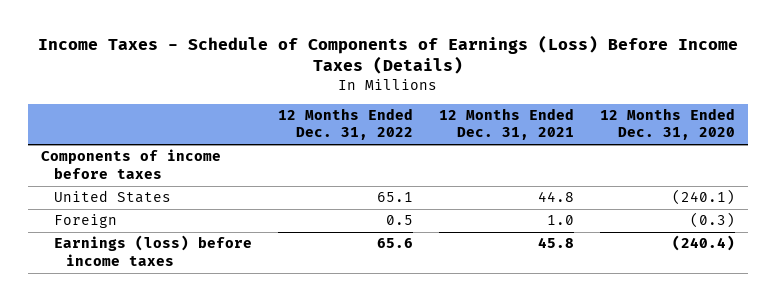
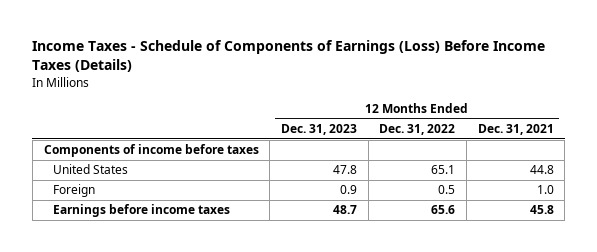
[599,107,735,141] 12 Months Ended Dec. 31, 2020 -> none
none -> [280,124,357,136] Dec. 31, 2023
[53,235,252,266] Earnings (loss) before income taxes -> [53,204,231,218] Earnings before income taxes

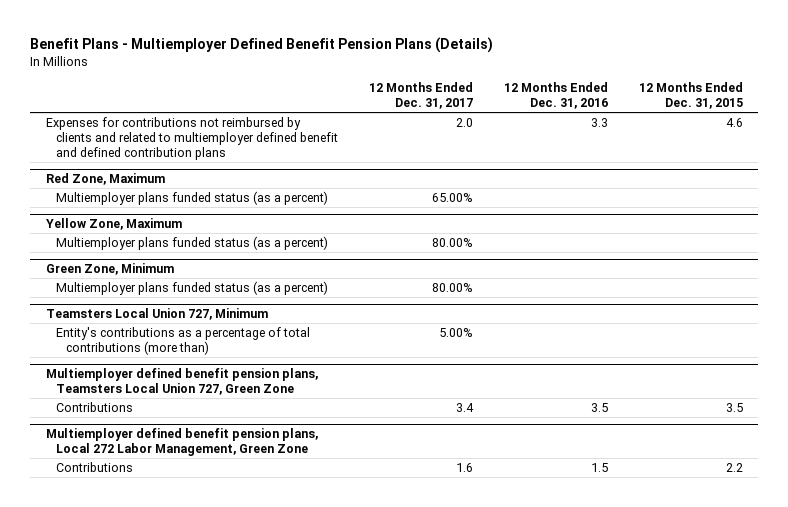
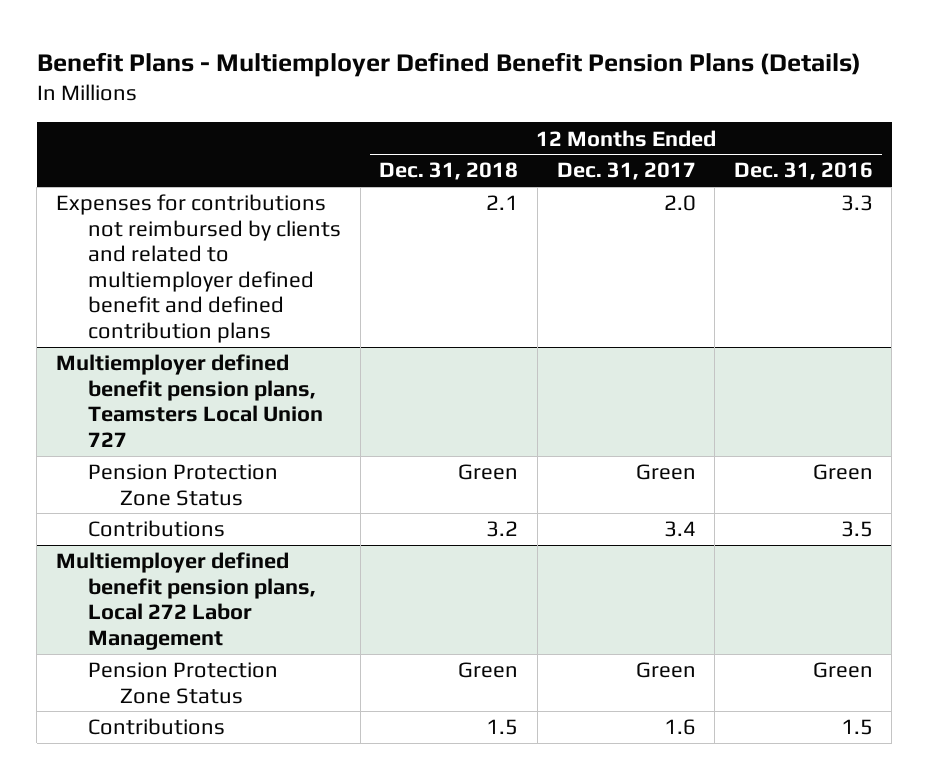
[638,82,743,110] 12 Months Ended Dec. 31, 2015 -> none
none -> [379,162,519,181] Dec. 31, 2018
[45,173,165,186] Red Zone, Maximum -> none
[56,190,329,205] Multiemployer plans funded status (as a percent) -> none
[45,218,182,231] Yellow Zone, Maximum -> none
[56,235,329,250] Multiemployer plans funded status (as a percent) -> none
[45,263,174,276] Green Zone, Minimum -> none
[56,280,329,295] Multiemployer plans funded status (as a percent) -> none
[45,308,268,321] Teamsters Local Union 727, Minimum -> none
[56,326,311,355] Entity's contributions as a percentage of total contributions (more than) -> none
[45,368,318,396] Multiemployer defined benefit pension plans, Teamsters Local Union 727, Green Zone -> [55,354,324,447] Multiemployer defined benefit pension plans, Teamsters Local Union 727
none -> [88,464,279,506] Pension Protection Zone Status
[45,428,318,457] Multiemployer defined benefit pension plans, Local 272 Labor Management, Green Zone -> [55,552,317,650] Multiemployer defined benefit pension plans, Local 272 Labor Management
none -> [88,662,279,704] Pension Protection Zone Status

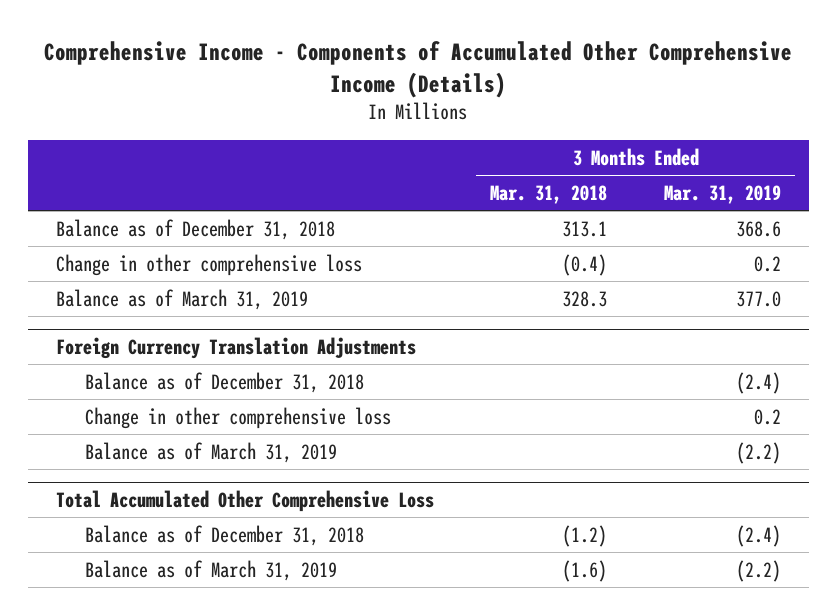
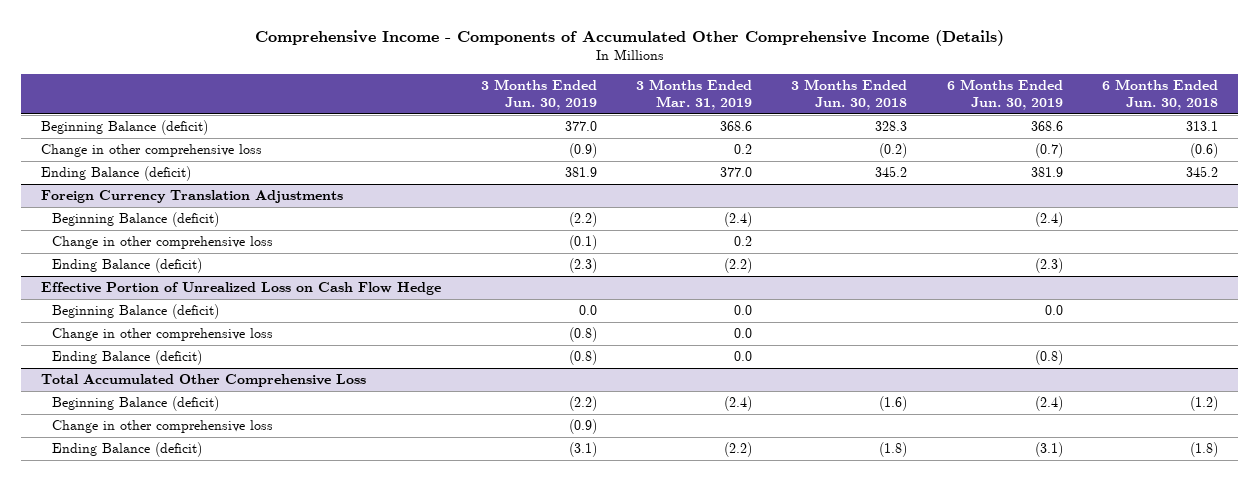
[490,184,608,204] Mar. 31, 2018 -> none
none -> [480,78,597,111] 3 Months Ended Jun. 30, 2019
none -> [791,78,908,111] 3 Months Ended Jun. 30, 2018
none -> [946,78,1063,111] 6 Months Ended Jun. 30, 2019
none -> [1102,78,1219,111] 6 Months Ended Jun. 30, 2018
[56,218,336,240] Balance as of December 31, 2018 -> [41,120,209,136] Beginning Balance (deficit)
[56,288,309,310] Balance as of March 31, 2019 -> [41,166,192,182] Ending Balance (deficit)
[85,371,365,393] Balance as of December 31, 2018 -> [51,212,219,228] Beginning Balance (deficit)
[85,441,338,463] Balance as of March 31, 2019 -> [51,258,202,274] Ending Balance (deficit)
none -> [41,282,442,296] Effective Portion of Unrealized Loss on Cash Flow Hedge
none -> [51,304,219,320] Beginning Balance (deficit)
none -> [51,328,273,342] Change in other comprehensive loss
none -> [51,350,202,366] Ending Balance (deficit)
[85,524,365,546] Balance as of December 31, 2018 -> [51,396,219,412] Beginning Balance (deficit)
none -> [51,420,273,434] Change in other comprehensive loss
[85,559,338,581] Balance as of March 31, 2019 -> [51,442,202,458] Ending Balance (deficit)

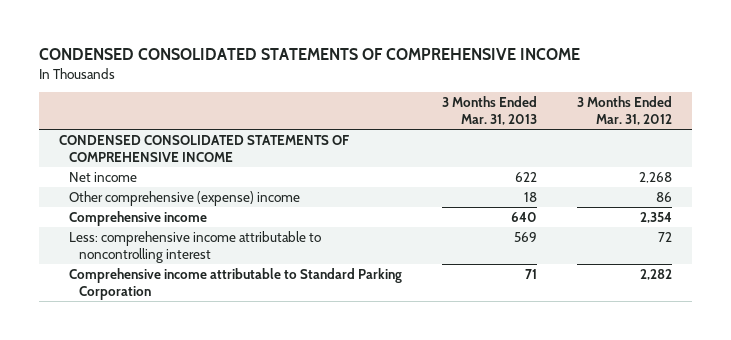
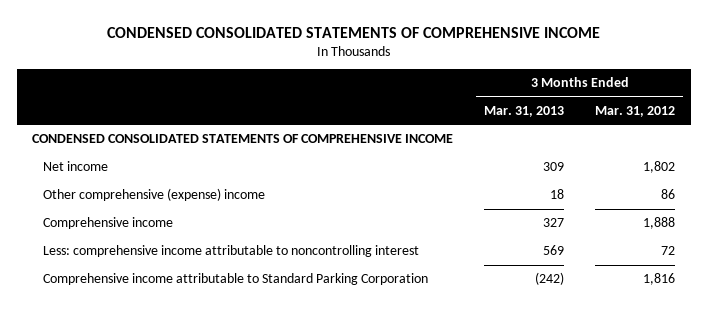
[515,171,538,182] 622 -> [543,162,565,172] 309
[639,171,673,183] 2,268 -> [643,161,676,174] 1,802
[511,211,538,222] 640 -> [543,218,565,228] 327
[640,211,673,223] 2,354 -> [643,217,676,230] 1,888
[525,268,538,279] 71 -> [535,272,565,286] (242)
[640,268,673,280] 2,282 -> [643,273,676,286] 1,816

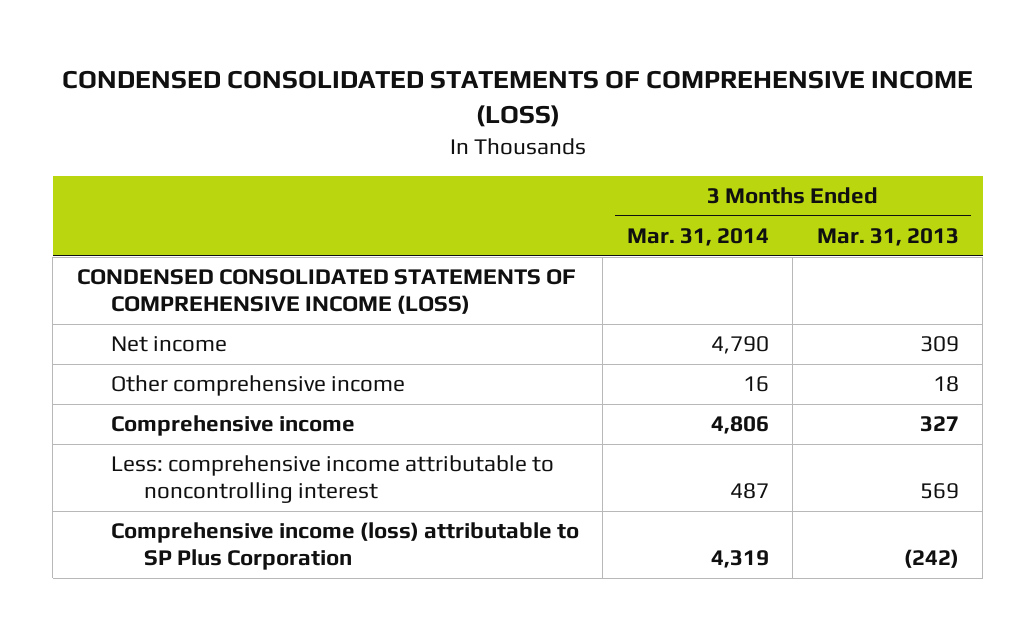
[106,26,600,38] CONDENSED CONSOLIDATED STATEMENTS OF COMPREHENSIVE INCOME -> [61,69,973,128] CONDENSED CONSOLIDATED STATEMENTS OF COMPREHENSIVE INCOME (LOSS)
[595,106,676,118] Mar. 31, 2012 -> none
none -> [626,228,769,247] Mar. 31, 2014
[32,134,454,144] CONDENSED CONSOLIDATED STATEMENTS OF COMPREHENSIVE INCOME -> [76,269,576,315] CONDENSED CONSOLIDATED STATEMENTS OF COMPREHENSIVE INCOME (LOSS)
[42,188,265,202] Other comprehensive (expense) income -> [110,375,405,397] Other comprehensive income
[42,273,428,286] Comprehensive income attributable to Standard Parking Corporation -> [110,522,579,571] Comprehensive income (loss) attributable to SP Plus Corporation

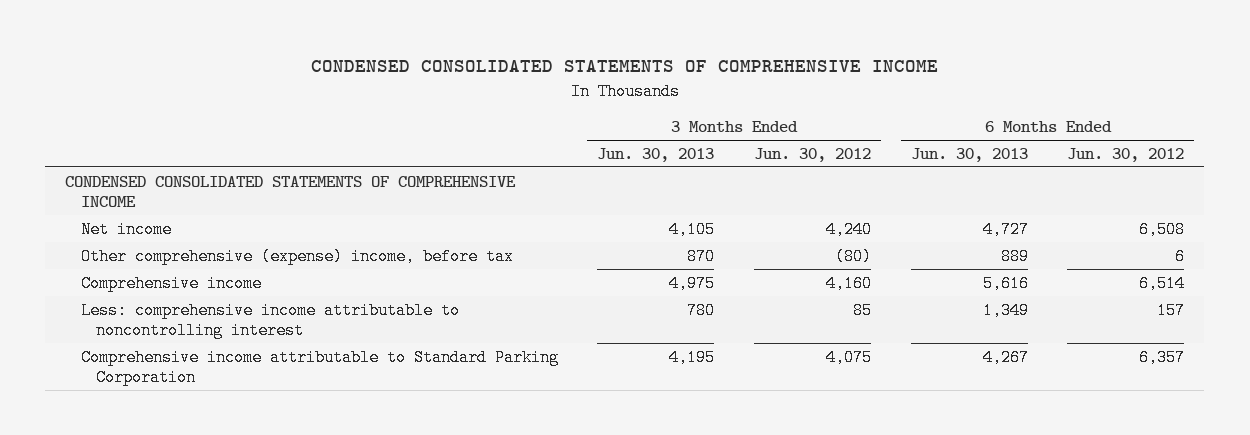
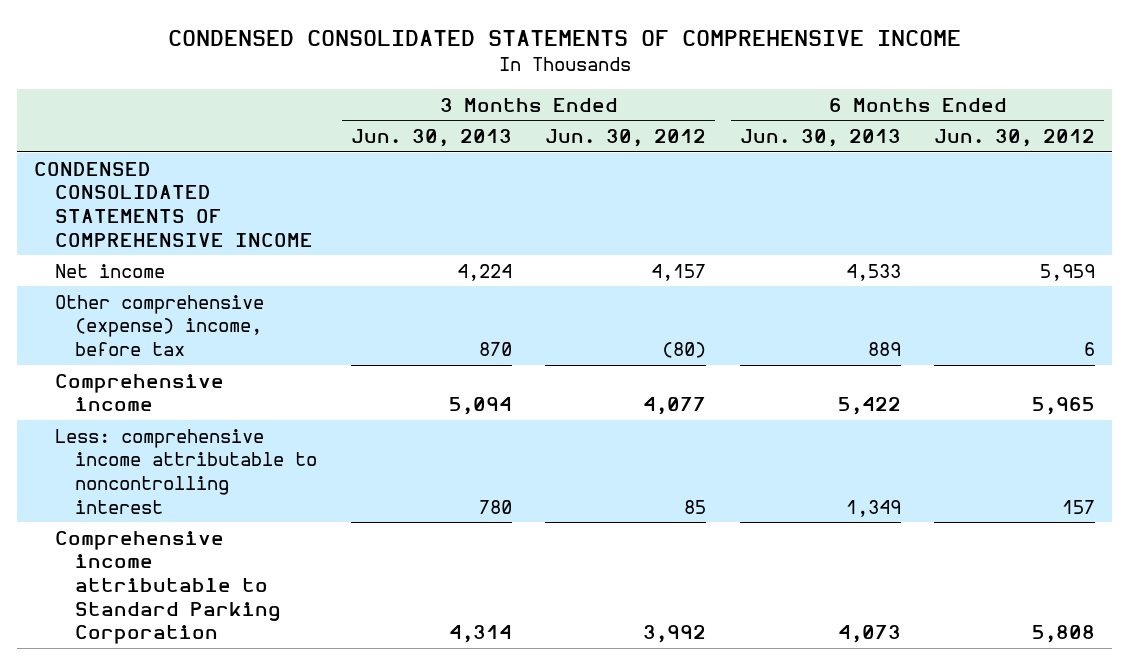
[669,220,716,238] 4,105 -> [456,263,512,281] 4,224
[826,220,873,238] 4,240 -> [651,263,707,281] 4,157
[982,220,1029,238] 4,727 -> [845,263,901,281] 4,533
[1139,220,1186,238] 6,508 -> [1040,263,1096,281] 5,959
[669,274,716,292] 4,975 -> [448,397,512,416] 5,094
[826,274,873,292] 4,160 -> [643,397,707,416] 4,077
[982,274,1029,292] 5,616 -> [837,397,901,416] 5,422
[1139,274,1186,292] 6,514 -> [1032,397,1096,416] 5,965
[669,348,716,366] 4,195 -> [448,625,512,644] 4,314
[826,348,873,366] 4,075 -> [643,625,707,644] 3,992
[982,348,1029,366] 4,267 -> [837,625,901,644] 4,073
[1139,348,1186,366] 6,357 -> [1032,625,1096,644] 5,808

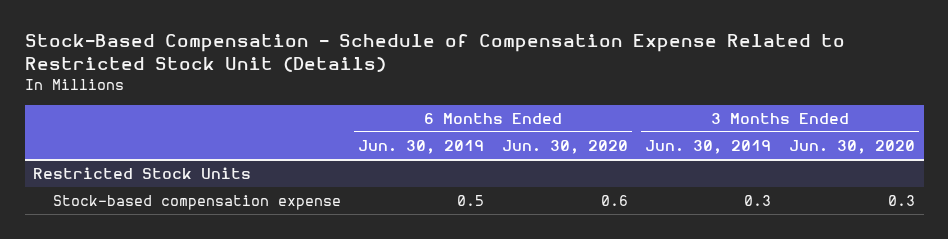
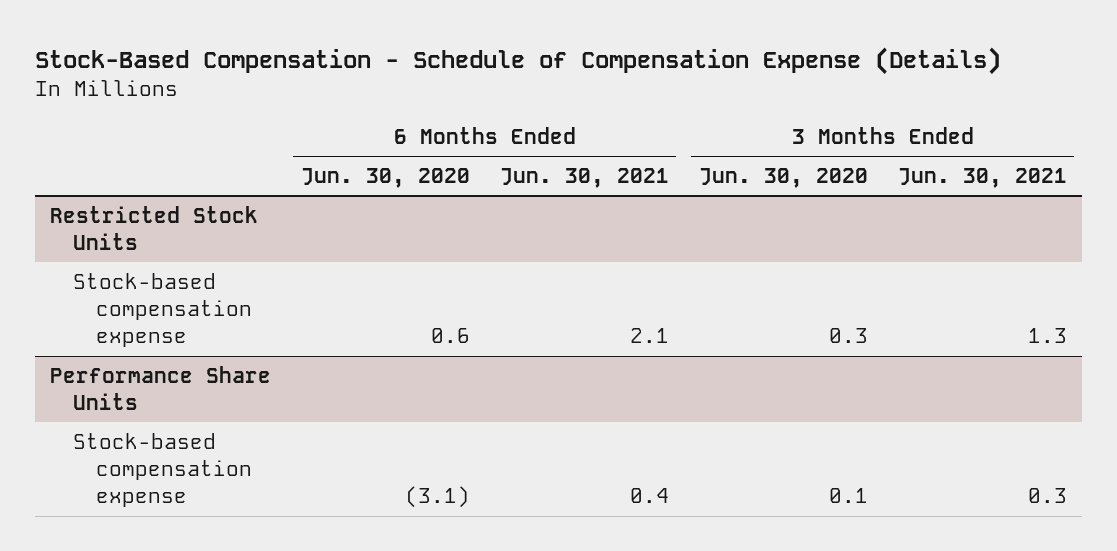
[24,34,845,73] Stock-Based Compensation - Schedule of Compensation Expense Related to Restricted Stock Unit (Details) -> [35,46,1002,75] Stock-Based Compensation - Schedule of Compensation Expense (Details)
[358,140,485,155] Jun. 30, 2019 -> none
[645,140,772,155] Jun. 30, 2019 -> none
none -> [499,168,669,189] Jun. 30, 2021
none -> [897,168,1067,189] Jun. 30, 2021
none -> [50,365,272,411] Performance Share Units
none -> [73,432,253,508] Stock-based compensation expense

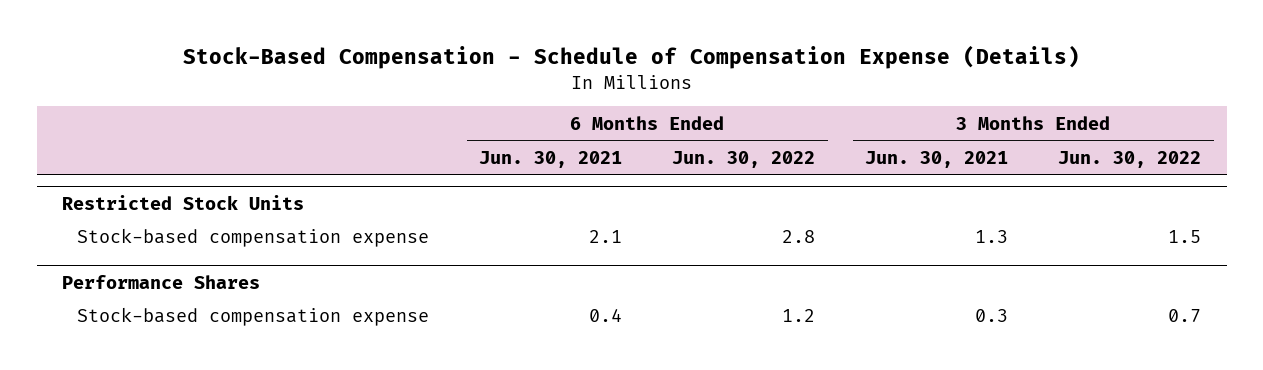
[300,168,470,189] Jun. 30, 2020 -> none
[698,168,868,189] Jun. 30, 2020 -> none
none -> [672,150,816,168] Jun. 30, 2022
none -> [1058,150,1202,168] Jun. 30, 2022
[50,365,272,411] Performance Share Units -> [61,274,260,289] Performance Shares

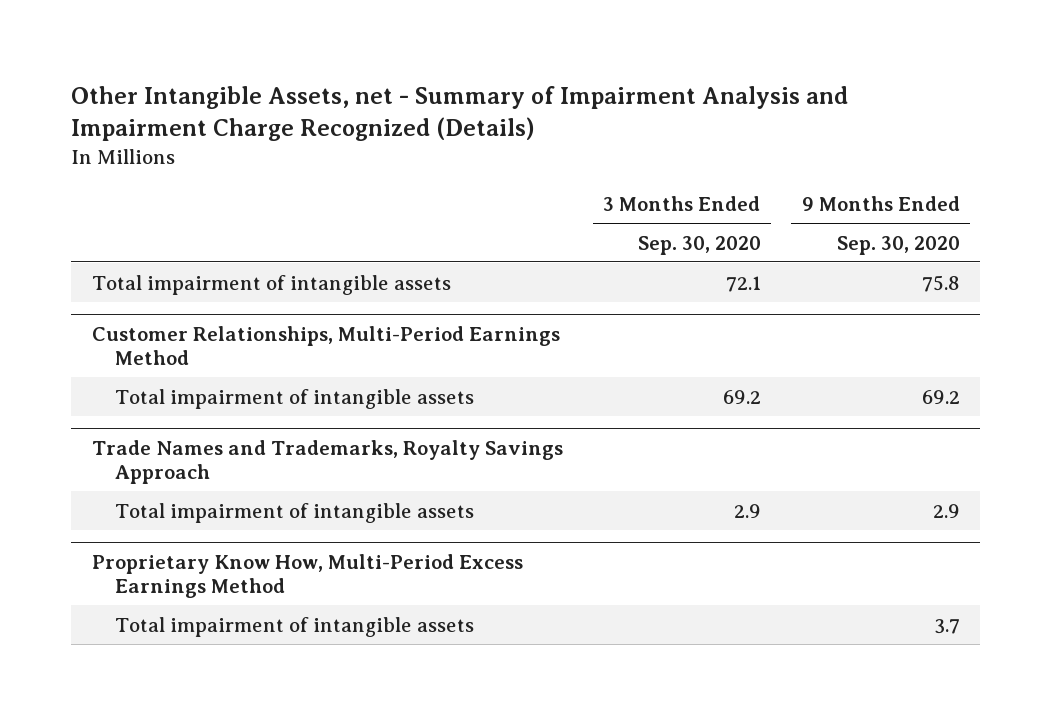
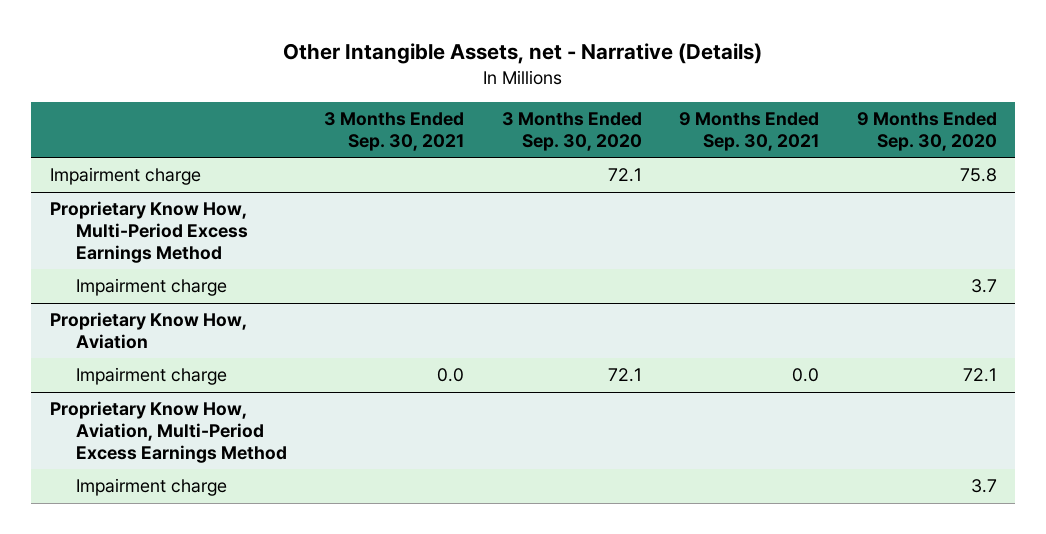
[71,85,849,141] Other Intangible Assets, net - Summary of Impairment Analysis and Impairment Charge Recognized (Details) -> [283,43,763,65] Other Intangible Assets, net - Narrative (Details)
none -> [324,112,465,151] 3 Months Ended Sep. 30, 2021
none -> [679,112,820,151] 9 Months Ended Sep. 30, 2021
[91,325,560,365] Customer Relationships, Multi-Period Earnings Method -> none
[114,388,474,409] Total impairment of intangible assets -> none
[91,439,563,484] Trade Names and Trademarks, Royalty Savings Approach -> none
[114,502,474,523] Total impairment of intangible assets -> none
[91,274,451,295] Total impairment of intangible assets -> [49,167,201,186] Impairment charge
[114,616,474,637] Total impairment of intangible assets -> [76,278,228,297] Impairment charge
none -> [49,312,247,350] Proprietary Know How, Aviation
none -> [76,367,228,386] Impairment charge
none -> [49,401,288,463] Proprietary Know How, Aviation, Multi-Period Excess Earnings Method
none -> [76,478,228,497] Impairment charge

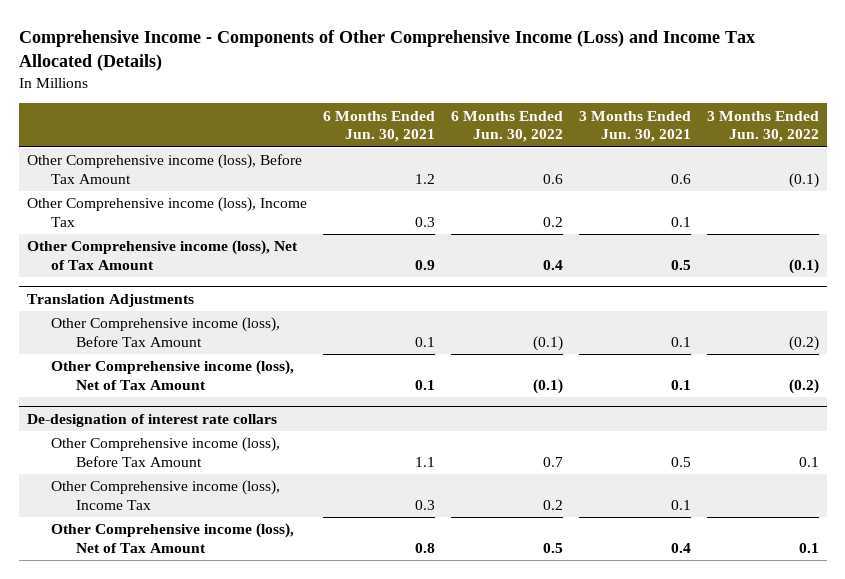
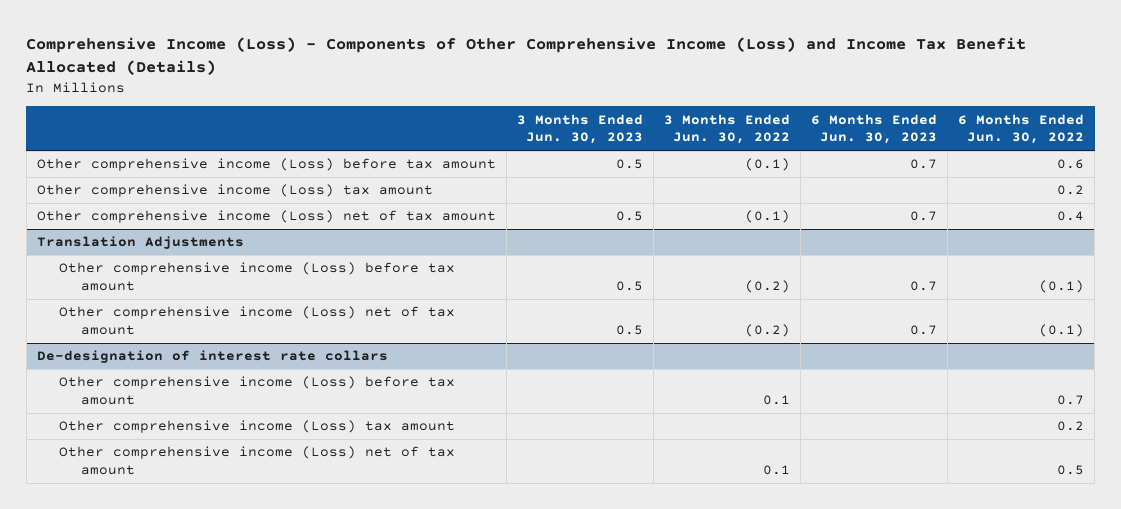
[18,29,755,71] Comprehensive Income - Components of Other Comprehensive Income (Loss) and Income Tax Allocated (Details) -> [26,36,1027,75] Comprehensive Income (Loss) - Components of Other Comprehensive Income (Loss) and Income Tax Benefit Allocated (Details)
[322,110,435,143] 6 Months Ended Jun. 30, 2021 -> none
[578,110,691,143] 3 Months Ended Jun. 30, 2021 -> none
none -> [516,113,643,145] 3 Months Ended Jun. 30, 2023
none -> [810,113,937,145] 6 Months Ended Jun. 30, 2023
[26,154,302,184] Other Comprehensive income (loss), Before Tax Amount -> [36,158,496,172] Other comprehensive income (Loss) before tax amount
[26,197,307,227] Other Comprehensive income (loss), Income Tax -> [36,184,433,198] Other comprehensive income (Loss) tax amount
[26,240,298,270] Other Comprehensive income (loss), Net of Tax Amount -> [36,210,496,224] Other comprehensive income (Loss) net of tax amount
[51,317,281,347] Other Comprehensive income (loss), Before Tax Amount -> [58,262,455,292] Other comprehensive income (Loss) before tax amount
[51,360,295,390] Other Comprehensive income (loss), Net of Tax Amount -> [58,306,455,336] Other comprehensive income (Loss) net of tax amount
[51,437,281,467] Other Comprehensive income (loss), Before Tax Amount -> [58,376,455,406] Other comprehensive income (Loss) before tax amount
[51,480,281,510] Other Comprehensive income (loss), Income Tax -> [58,420,455,434] Other comprehensive income (Loss) tax amount
[51,523,295,553] Other Comprehensive income (loss), Net of Tax Amount -> [58,446,455,476] Other comprehensive income (Loss) net of tax amount

